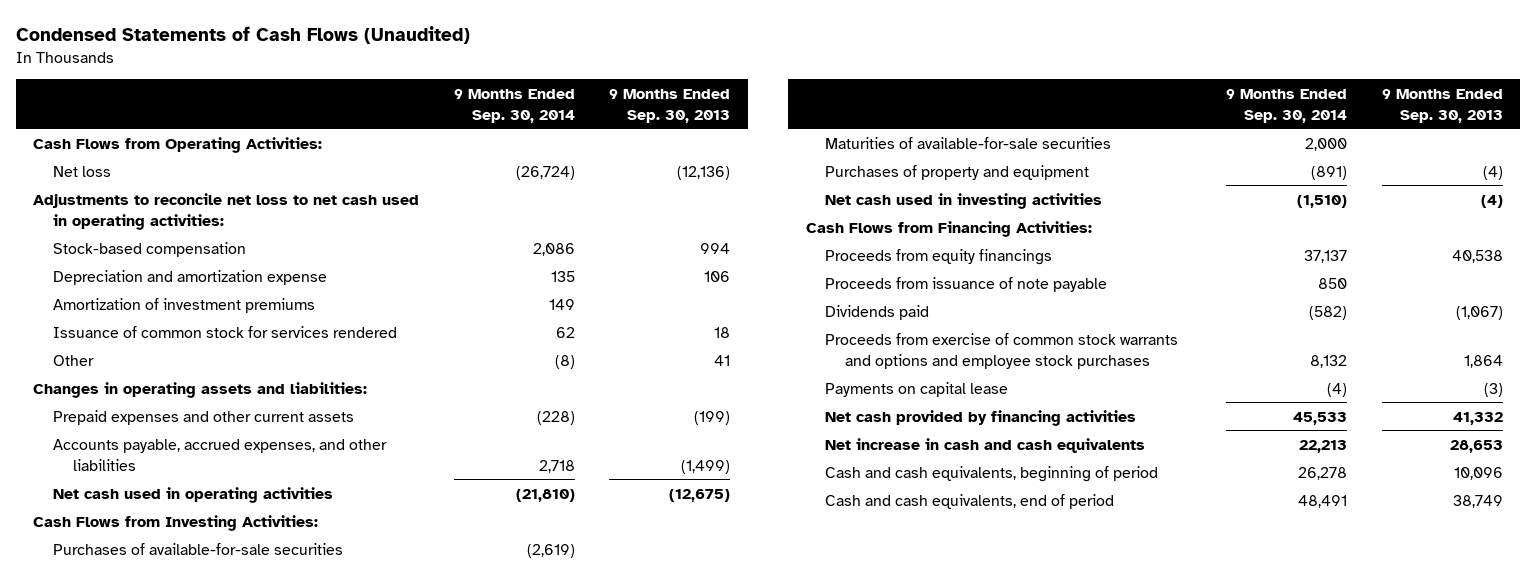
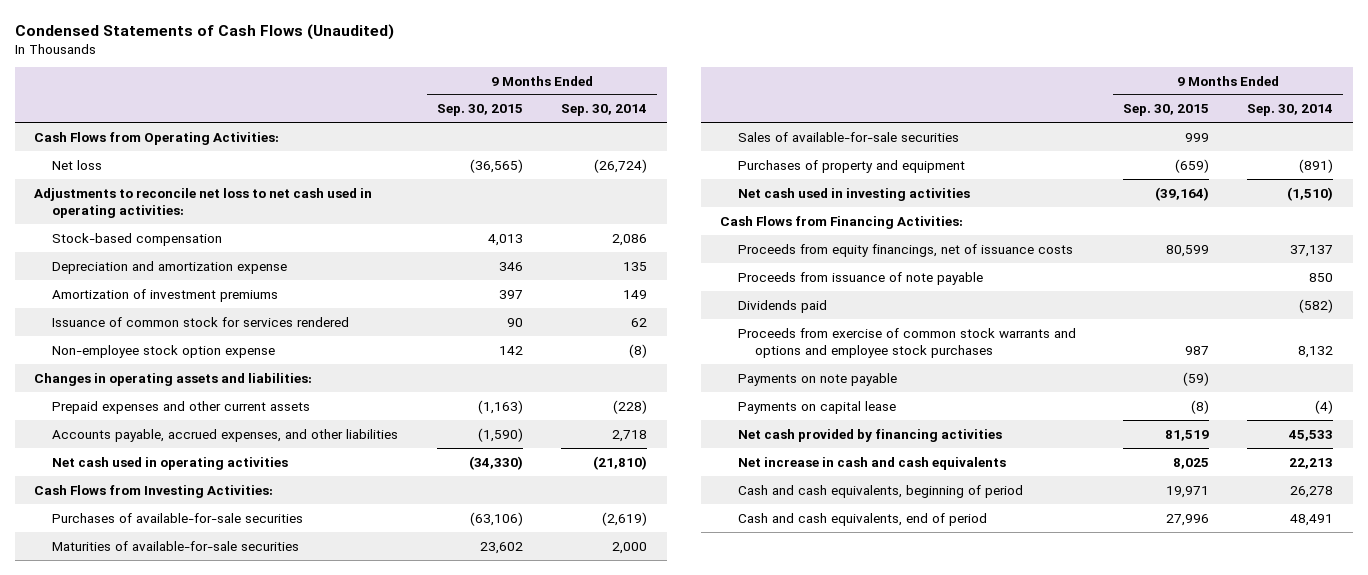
[609,88,731,123] 9 Months Ended Sep. 30, 2013 -> none
none -> [436,104,523,117] Sep. 30, 2015
[52,354,94,366] Other -> none
none -> [51,344,275,358] Non-employee stock option expense
none -> [737,131,959,142] Sales of available-for-sale securities
[825,248,1053,265] Proceeds from equity financings -> [737,243,1073,257] Proceeds from equity financings, net of issuance costs
none -> [737,372,897,386] Payments on note payable

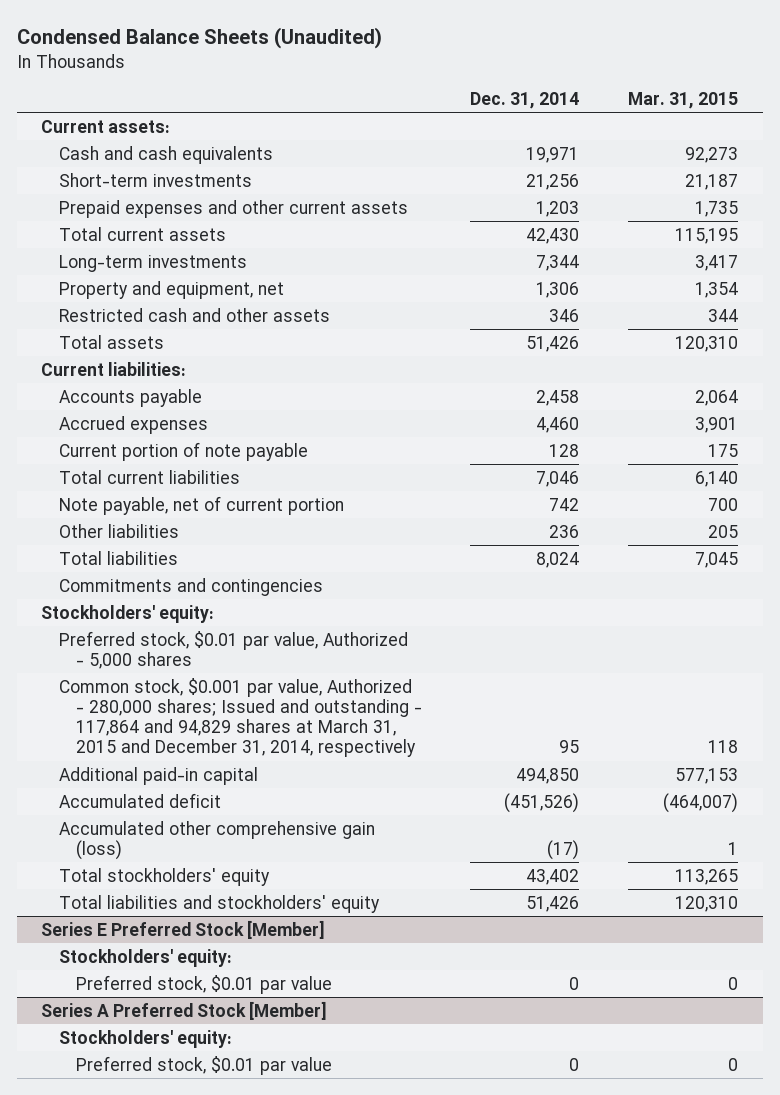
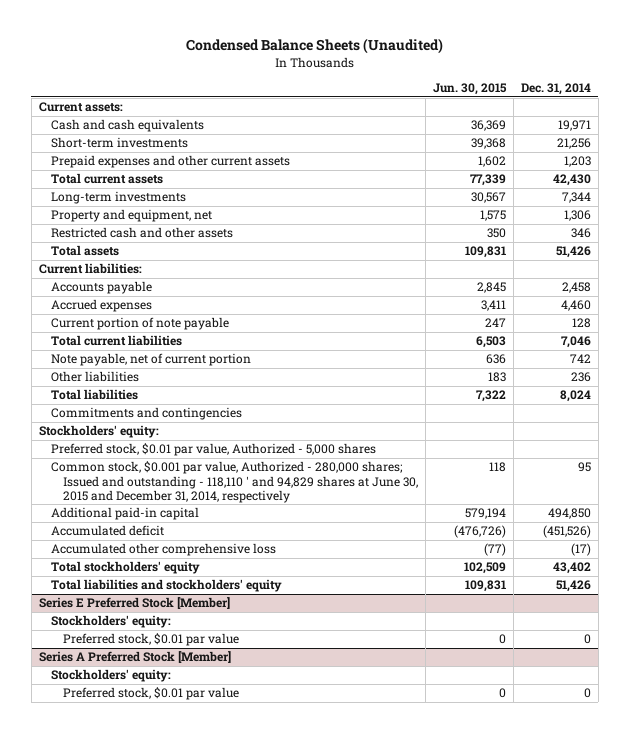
[628,91,739,109] Mar. 31, 2015 -> none
none -> [432,83,507,96] Jun. 30, 2015
[58,677,422,758] Common stock, $0.001 par value, Authorized - 280,000 shares; Issued and outstanding - 117,864 and 94,829 shares at March 31, 2015 and December 31, 2014, respectively -> [50,461,418,503] Common stock, $0.001 par value, Authorized - 280,000 shares; Issued and outstanding - 118,110 ' and 94,829 shares at June 30, 2015 and December 31, 2014, respectively
[58,820,375,860] Accumulated other comprehensive gain (loss) -> [50,543,276,557] Accumulated other comprehensive loss

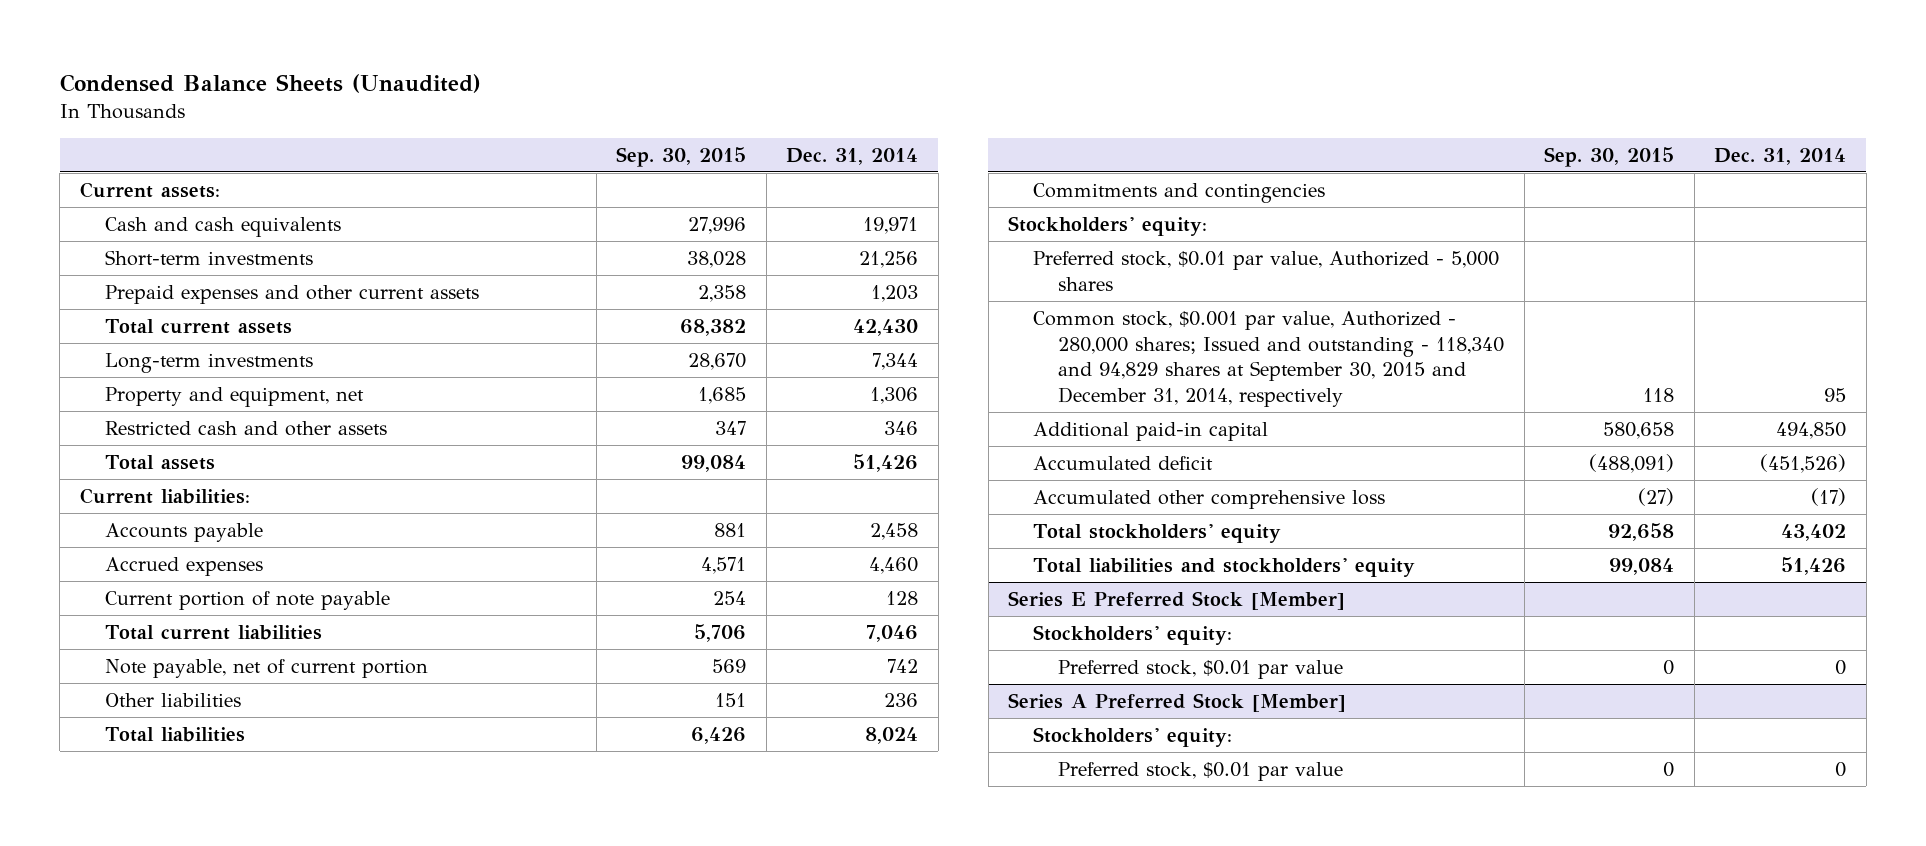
[432,83,507,96] Jun. 30, 2015 -> none
none -> [616,146,747,167] Sep. 30, 2015
[50,461,418,503] Common stock, $0.001 par value, Authorized - 280,000 shares; Issued and outstanding - 118,110 ' and 94,829 shares at June 30, 2015 and December 31, 2014, respectively -> [1033,310,1505,408] Common stock, $0.001 par value, Authorized - 280,000 shares; Issued and outstanding - 118,340 and 94,829 shares at September 30, 2015 and December 31, 2014, respectively

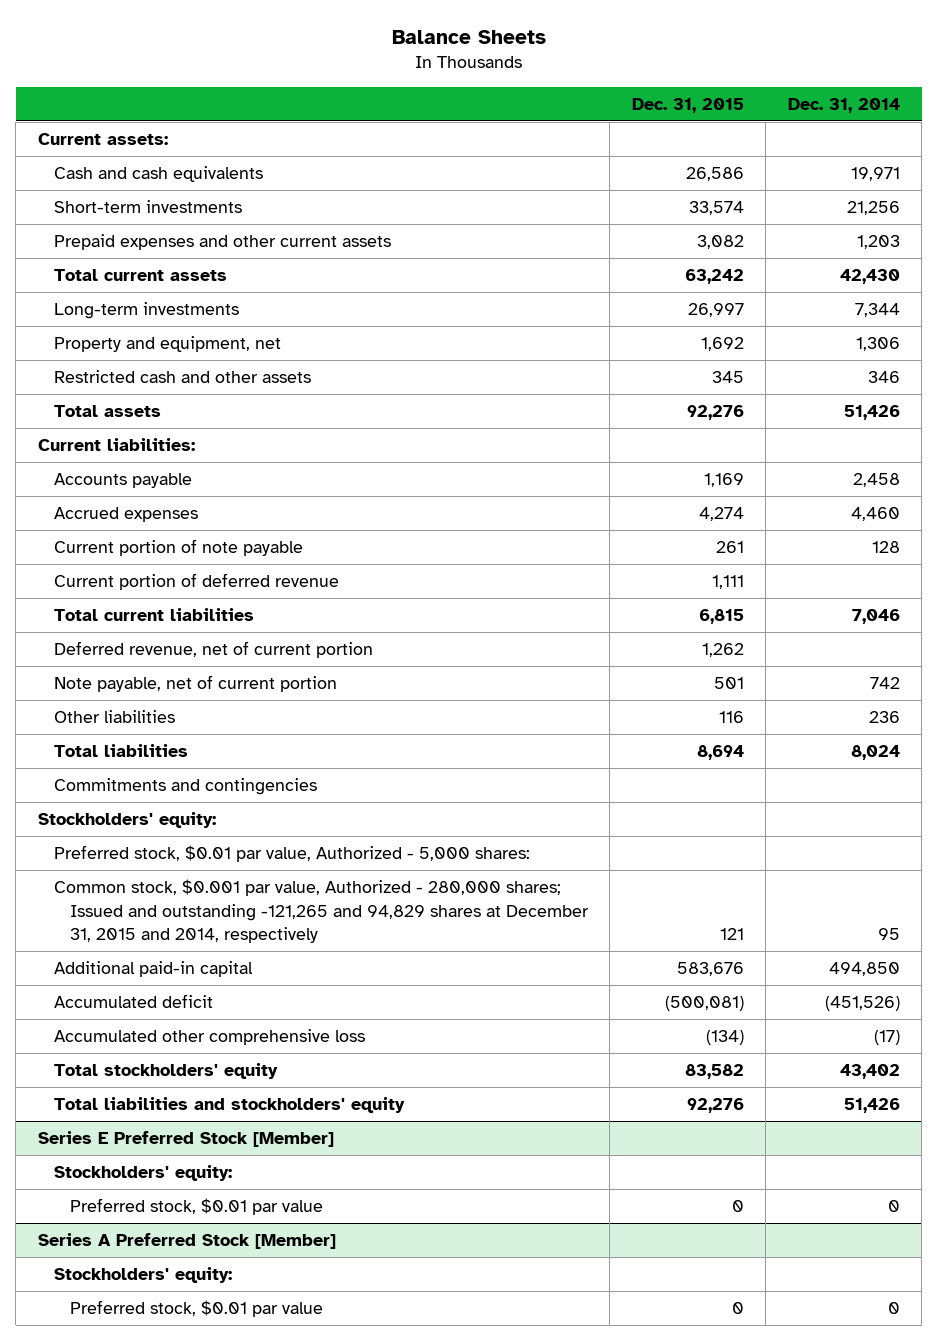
[59,73,481,93] Condensed Balance Sheets (Unaudited) -> [391,29,546,44] Balance Sheets
[616,146,747,167] Sep. 30, 2015 -> none
none -> [631,97,744,113] Dec. 31, 2015
none -> [53,573,339,591] Current portion of deferred revenue
none -> [53,641,373,659] Deferred revenue, net of current portion
[1033,250,1500,291] Preferred stock, $0.01 par value, Authorized - 5,000 shares -> [53,845,530,863] Preferred stock, $0.01 par value, Authorized - 5,000 shares:
[1033,310,1505,408] Common stock, $0.001 par value, Authorized - 280,000 shares; Issued and outstanding - 118,340 and 94,829 shares at September 30, 2015 and December 31, 2014, respectively -> [53,879,589,943] Common stock, $0.001 par value, Authorized - 280,000 shares; Issued and outstanding -121,265 and 94,829 shares at December 31, 2015 and 2014, respectively

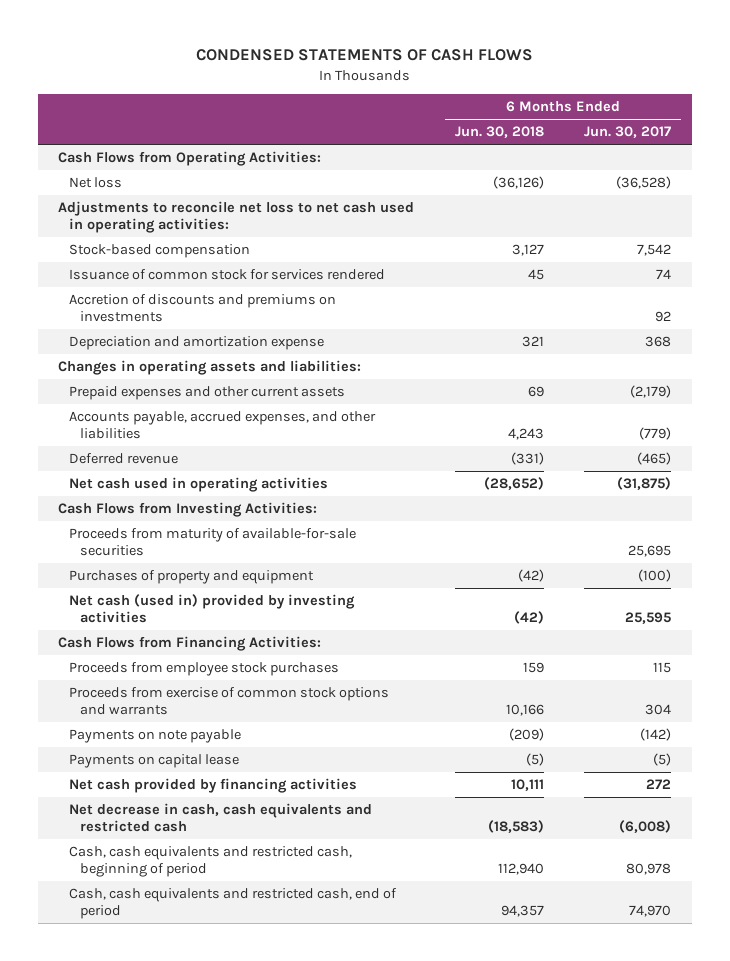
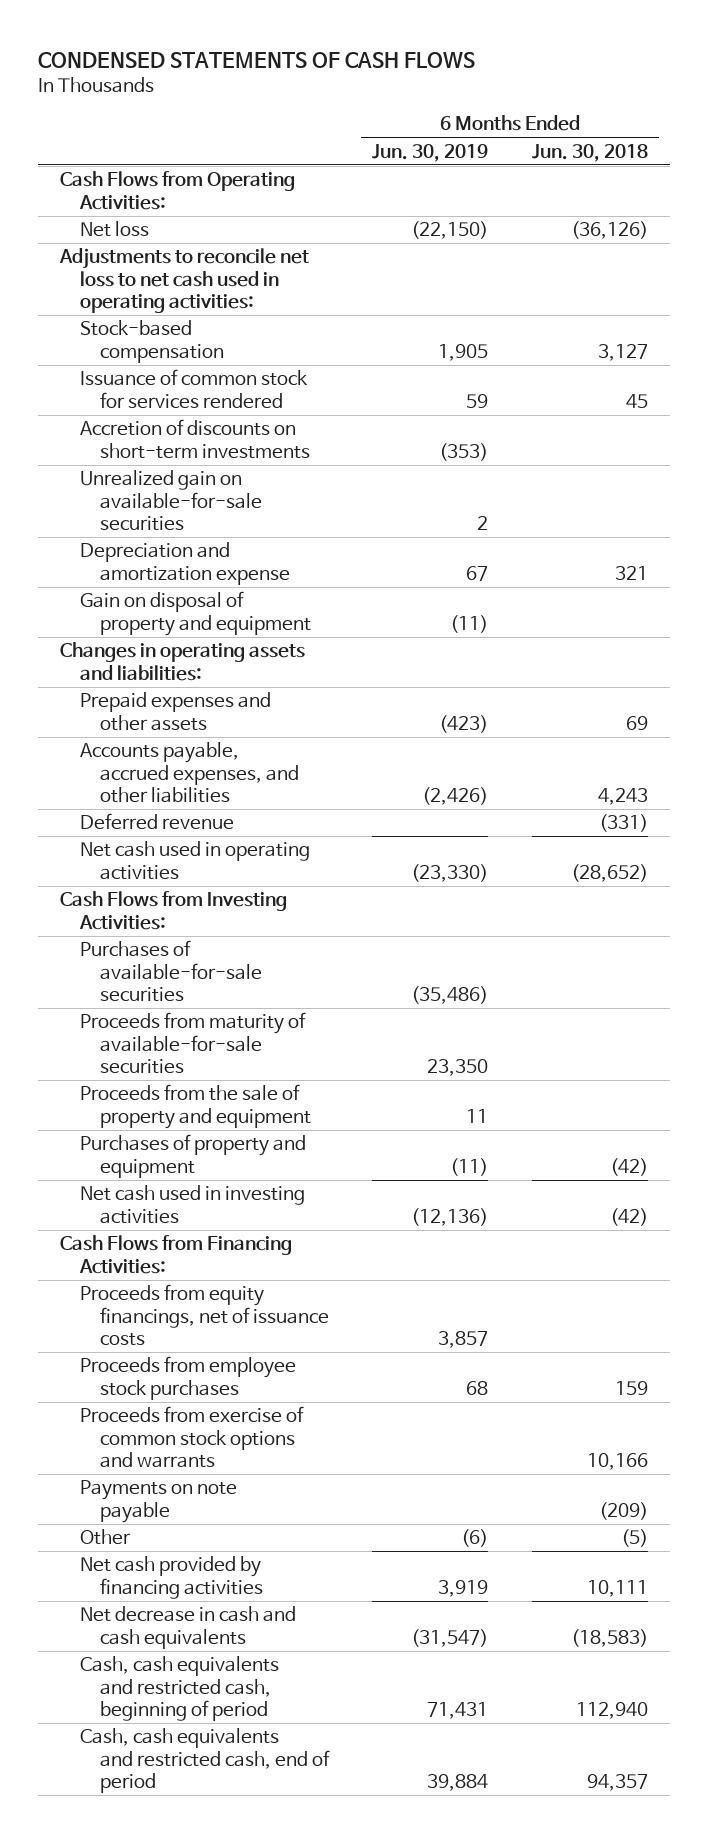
[584,126,672,139] Jun. 30, 2017 -> none
none -> [372,143,489,162] Jun. 30, 2019
[69,294,337,323] Accretion of discounts and premiums on investments -> [79,419,310,459] Accretion of discounts on short-term investments
none -> [79,470,262,532] Unrealized gain on available-for-sale securities
none -> [79,591,311,636] Gain on disposal of property and equipment
[69,386,346,401] Prepaid expenses and other current assets -> [79,692,271,731] Prepaid expenses and other assets
none -> [79,940,262,1003] Purchases of available-for-sale securities
none -> [79,1084,311,1129] Proceeds from the sale of property and equipment
[69,594,356,624] Net cash (used in) provided by investing activities -> [79,1185,305,1224] Net cash used in investing activities
none -> [79,1284,329,1347] Proceeds from equity financings, net of issuance costs
[69,754,240,769] Payments on capital lease -> none
none -> [79,1529,131,1546] Other
[69,803,373,833] Net decrease in cash, cash equivalents and restricted cash -> [79,1606,296,1649] Net decrease in cash and cash equivalents

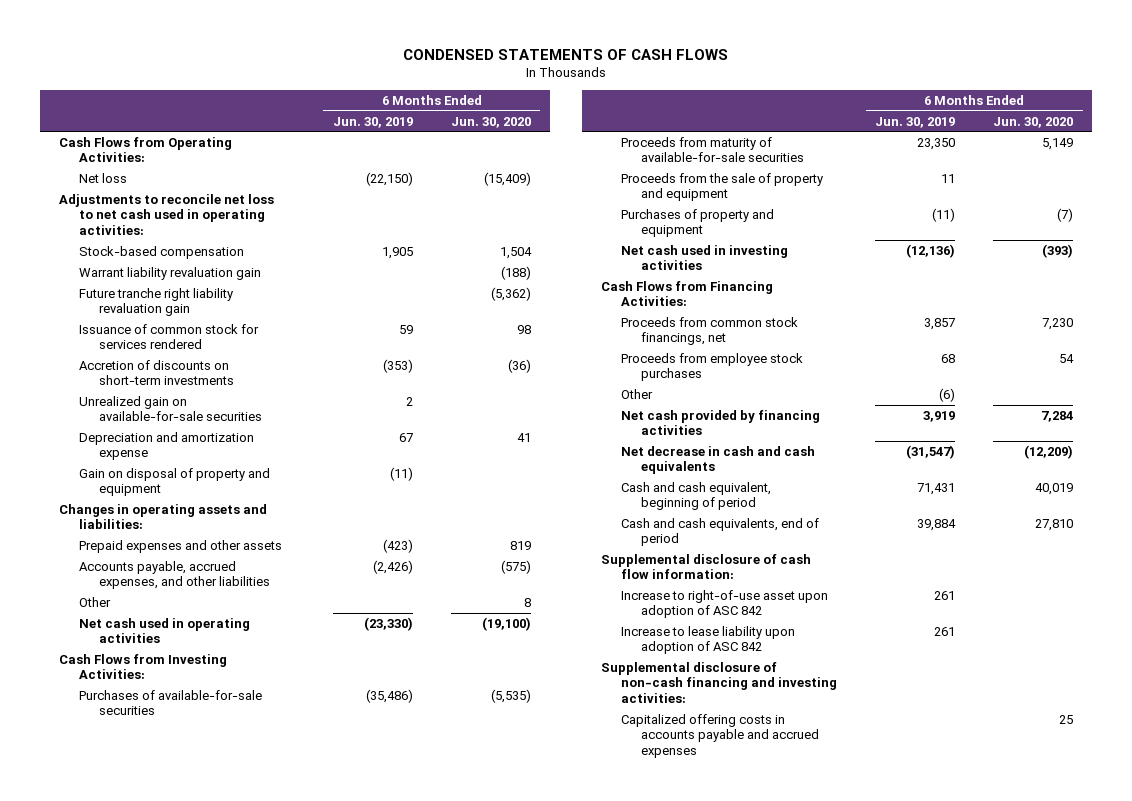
[532,143,649,162] Jun. 30, 2018 -> none
none -> [450,116,531,128] Jun. 30, 2020
none -> [78,266,261,280] Warrant liability revaluation gain
none -> [78,287,233,317] Future tranche right liability revaluation gain
[79,813,234,831] Deferred revenue -> none
none -> [78,596,111,607] Other
[79,1284,329,1347] Proceeds from equity financings, net of issuance costs -> [620,316,798,346] Proceeds from common stock financings, net
[79,1406,304,1469] Proceeds from exercise of common stock options and warrants -> none
[79,1480,237,1523] Payments on note payable -> none
[79,1656,279,1722] Cash, cash equivalents and restricted cash, beginning of period -> [620,481,771,511] Cash and cash equivalent, beginning of period
[79,1728,330,1794] Cash, cash equivalents and restricted cash, end of period -> [620,517,819,547] Cash and cash equivalents, end of period
none -> [601,553,812,580] Supplemental disclosure of cash flow information:
none -> [620,589,828,619] Increase to right-of-use asset upon adoption of ASC 842
none -> [620,625,795,655] Increase to lease liability upon adoption of ASC 842
none -> [601,661,837,703] Supplemental disclosure of non-cash financing and investing activities:
none -> [620,713,819,758] Capitalized offering costs in accounts payable and accrued expenses

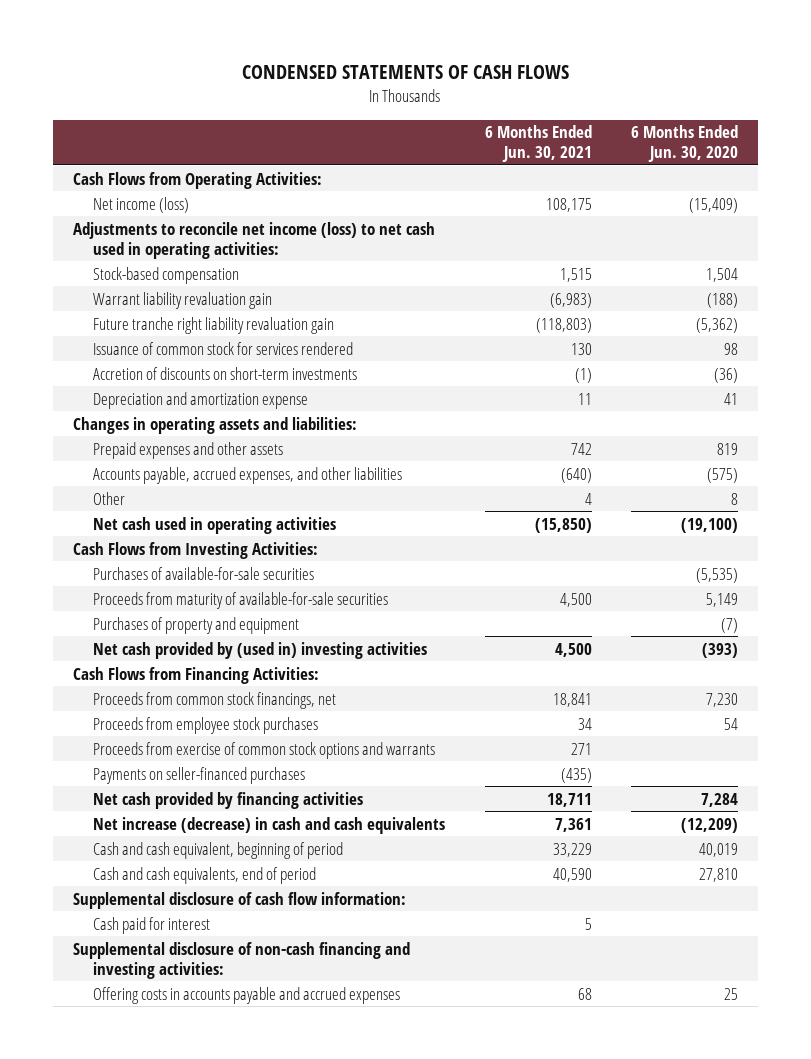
[332,116,413,128] Jun. 30, 2019 -> none
none -> [484,125,592,163] 6 Months Ended Jun. 30, 2021
[78,172,127,183] Net loss -> [92,196,189,213] Net income (loss)
[58,193,274,235] Adjustments to reconcile net loss to net cash used in operating activities: -> [72,221,435,259] Adjustments to reconcile net income (loss) to net cash used in operating activities:
[78,395,262,422] Unrealized gain on available-for-sale securities -> none
[78,467,270,497] Gain on disposal of property and equipment -> none
[620,172,823,202] Proceeds from the sale of property and equipment -> none
[620,244,788,271] Net cash used in investing activities -> [92,641,427,659] Net cash provided by (used in) investing activities
[620,388,653,399] Other -> none
none -> [92,741,435,759] Proceeds from exercise of common stock options and warrants
none -> [92,766,305,784] Payments on seller-financed purchases
[620,445,815,475] Net decrease in cash and cash equivalents -> [92,816,445,834] Net increase (decrease) in cash and cash equivalents
[620,589,828,619] Increase to right-of-use asset upon adoption of ASC 842 -> none
[620,625,795,655] Increase to lease liability upon adoption of ASC 842 -> none
none -> [92,916,210,934] Cash paid for interest
[620,713,819,758] Capitalized offering costs in accounts payable and accrued expenses -> [92,986,400,1004] Offering costs in accounts payable and accrued expenses

